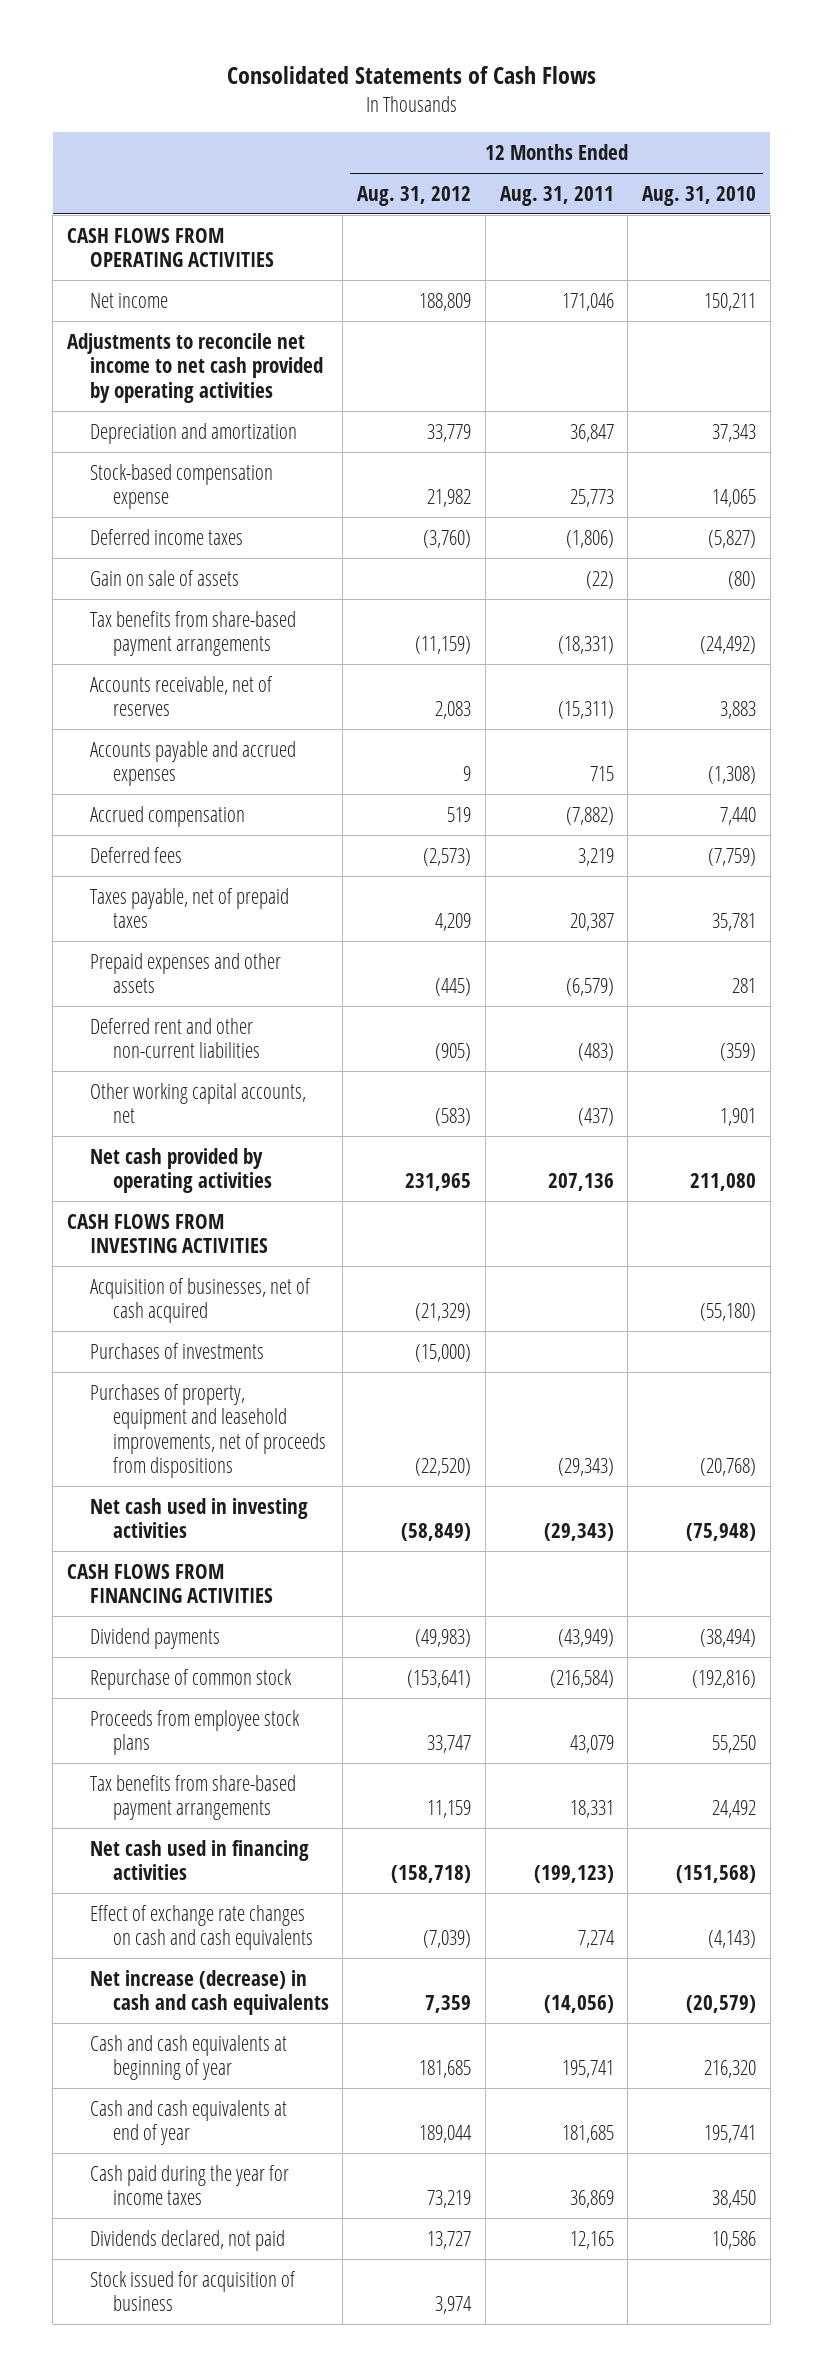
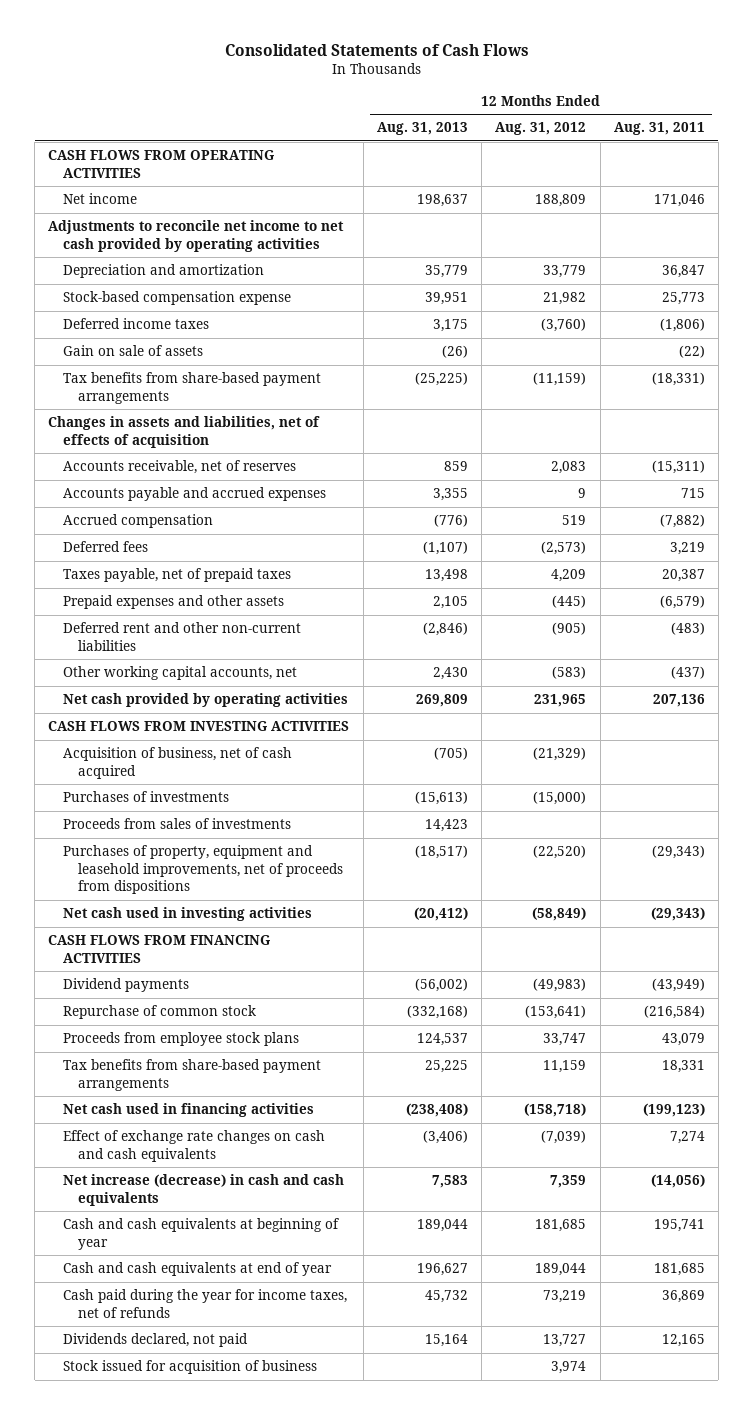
[642,185,757,206] Aug. 31, 2010 -> none
none -> [376,122,468,136] Aug. 31, 2013
none -> [48,416,321,448] Changes in assets and liabilities, net of effects of acquisition
[89,1277,311,1324] Acquisition of businesses, net of cash acquired -> [63,747,293,779] Acquisition of business, net of cash acquired
none -> [63,818,292,830] Proceeds from sales of investments
[89,2164,289,2206] Cash paid during the year for income taxes -> [63,1289,348,1318] Cash paid during the year for income taxes, net of refunds

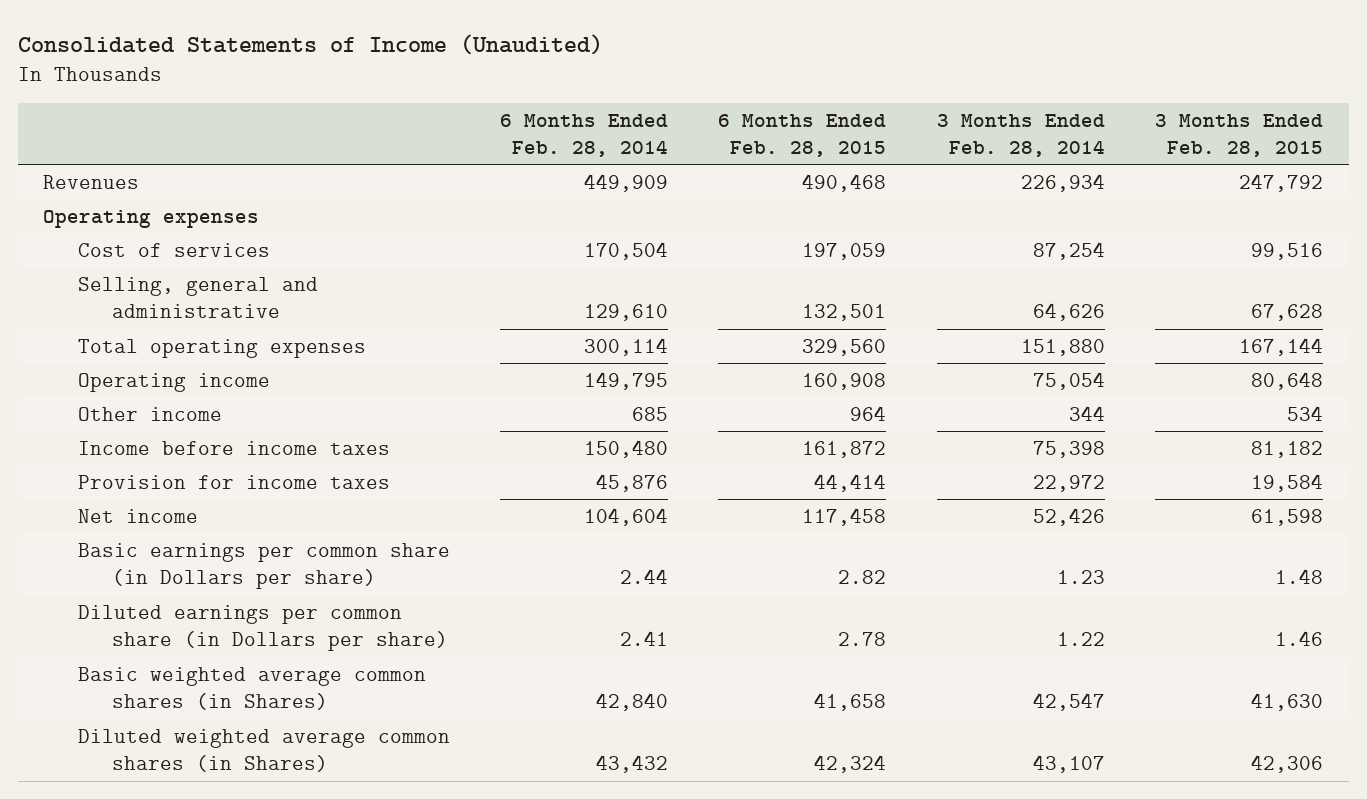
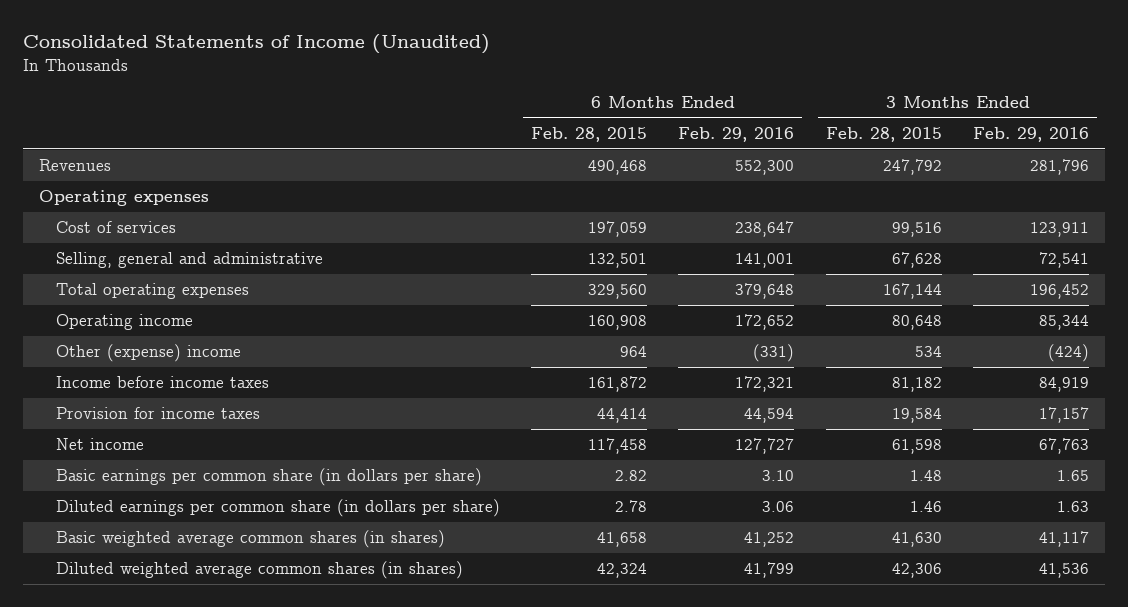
[500,113,669,157] 6 Months Ended Feb. 28, 2014 -> none
[936,113,1105,157] 3 Months Ended Feb. 28, 2014 -> none
none -> [678,127,795,143] Feb. 29, 2016
none -> [973,127,1090,143] Feb. 29, 2016
[77,406,222,421] Other income -> [55,344,241,363] Other (expense) income
[77,542,450,590] Basic earnings per common share (in Dollars per share) -> [55,468,482,487] Basic earnings per common share (in dollars per share)
[77,604,448,652] Diluted earnings per common share (in Dollars per share) -> [55,499,500,518] Diluted earnings per common share (in dollars per share)
[77,666,426,711] Basic weighted average common shares (in Shares) -> [55,530,445,549] Basic weighted average common shares (in shares)
[77,728,450,773] Diluted weighted average common shares (in Shares) -> [55,561,463,580] Diluted weighted average common shares (in shares)

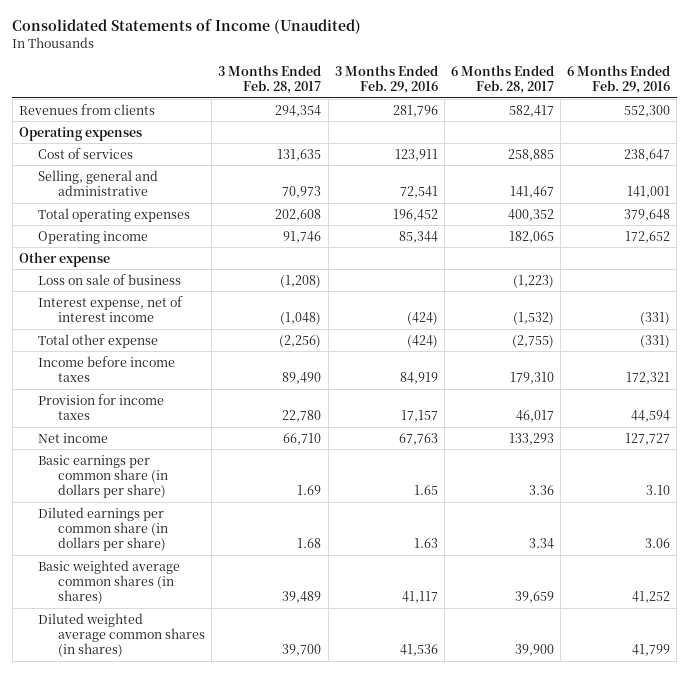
[531,127,648,143] Feb. 28, 2015 -> none
[825,127,942,143] Feb. 28, 2015 -> none
none -> [218,64,322,95] 3 Months Ended Feb. 28, 2017
none -> [450,64,554,95] 6 Months Ended Feb. 28, 2017
[38,159,111,172] Revenues -> [18,103,155,115] Revenues from clients
none -> [18,251,110,267] Other expense
none -> [38,273,182,285] Loss on sale of business
none -> [38,295,184,322] Interest expense, net of interest income
[55,344,241,363] Other (expense) income -> [38,333,159,348] Total other expense

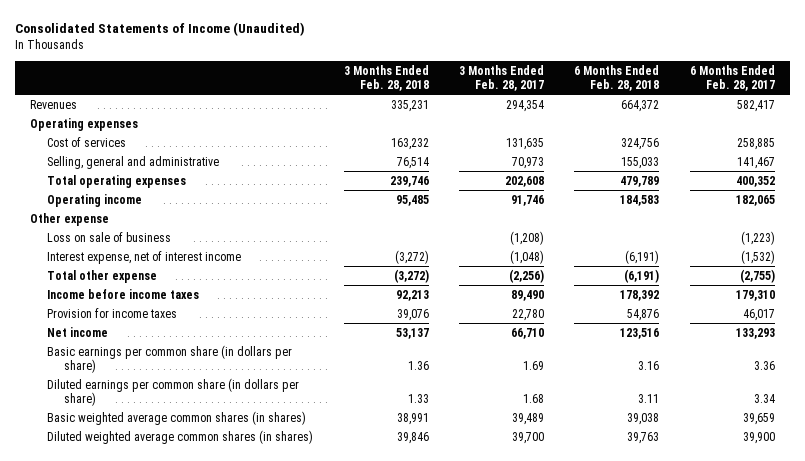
[334,64,438,95] 3 Months Ended Feb. 29, 2016 -> none
[567,64,671,95] 6 Months Ended Feb. 29, 2016 -> none
none -> [343,65,429,92] 3 Months Ended Feb. 28, 2018
none -> [574,65,660,92] 6 Months Ended Feb. 28, 2018
[18,103,155,115] Revenues from clients -> [30,99,78,109] Revenues

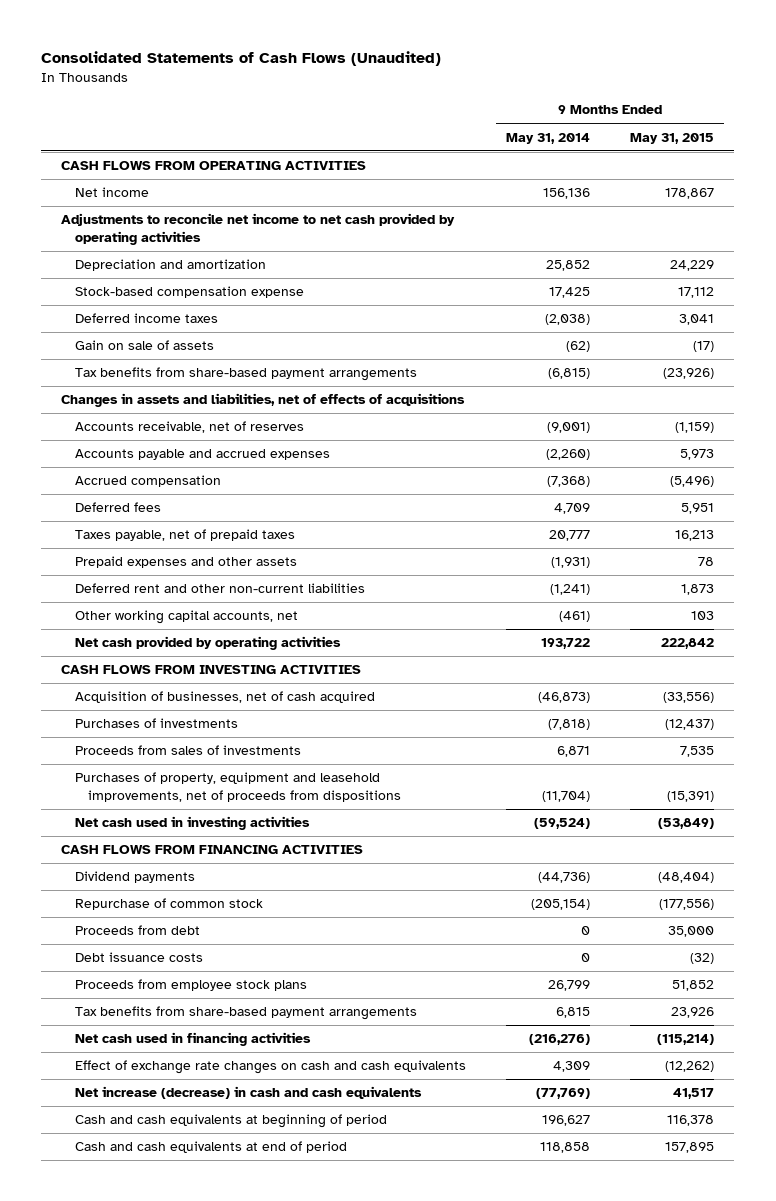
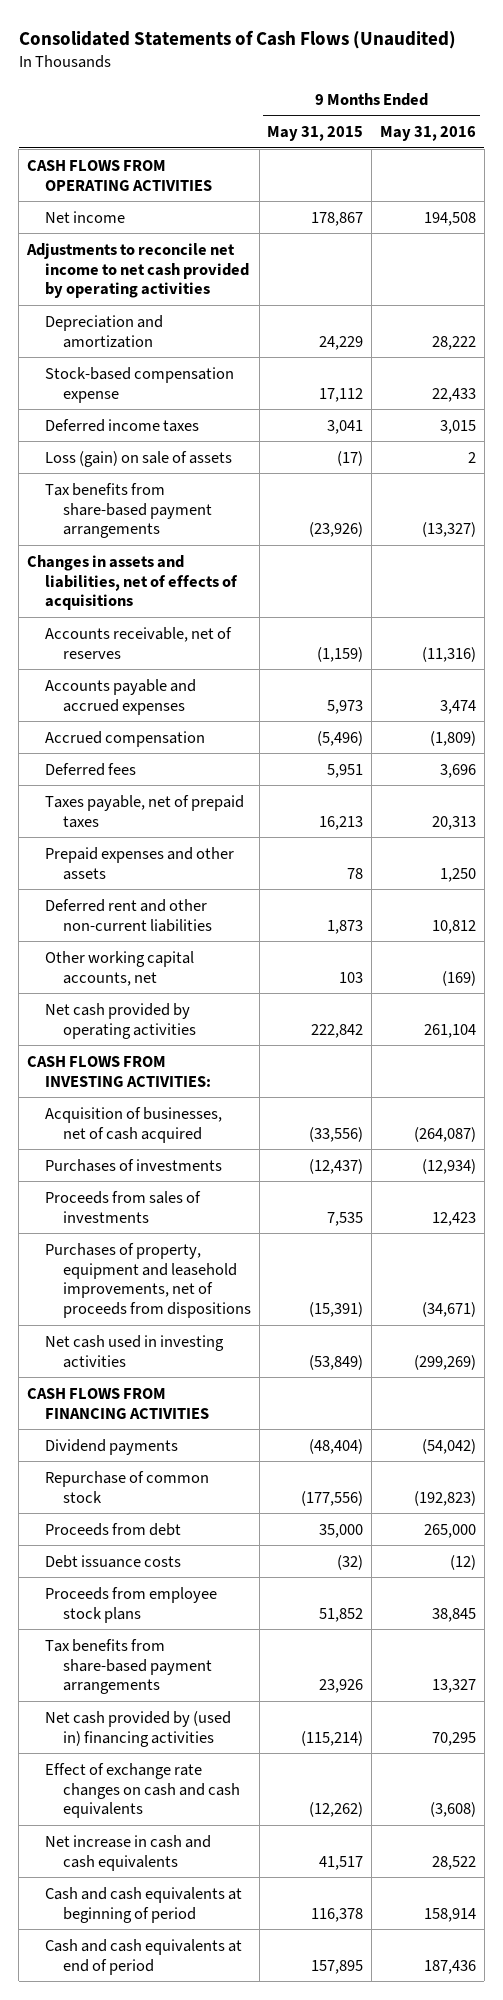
[505,132,590,144] May 31, 2014 -> none
none -> [380,126,477,142] May 31, 2016
[74,340,214,351] Gain on sale of assets -> [45,450,233,467] Loss (gain) on sale of assets
[61,665,362,675] CASH FLOWS FROM INVESTING ACTIVITIES -> [27,1055,212,1087] CASH FLOWS FROM INVESTING ACTIVITIES:
[74,1032,311,1047] Net cash used in financing activities -> [45,1710,232,1747] Net cash provided by (used in) financing activities
[74,1086,422,1100] Net increase (decrease) in cash and cash equivalents -> [45,1834,212,1871] Net increase in cash and cash equivalents

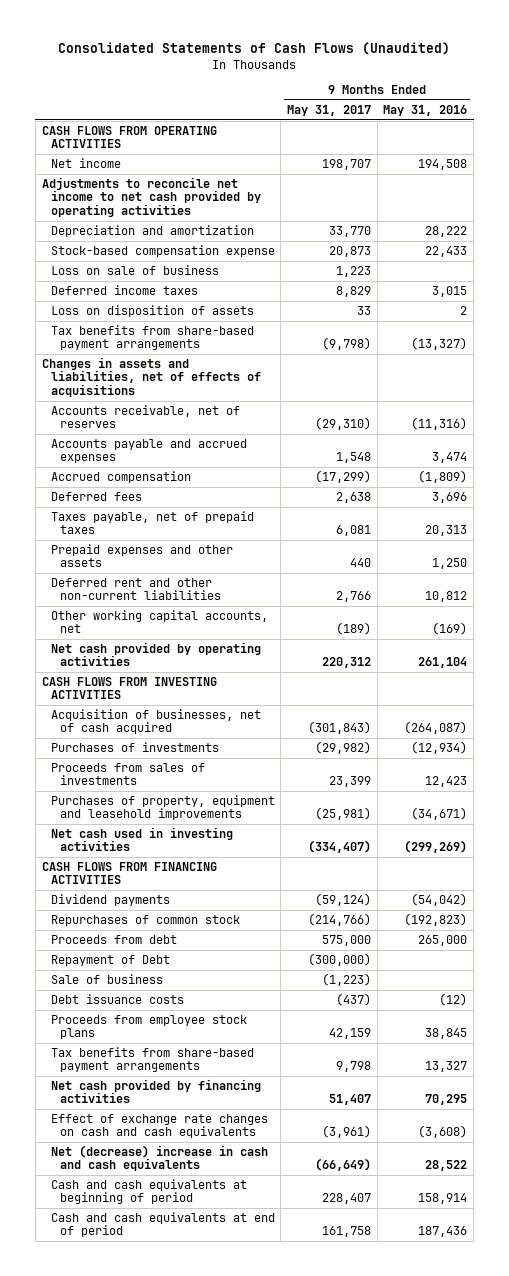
[267,126,364,142] May 31, 2015 -> none
none -> [287,104,372,116] May 31, 2017
none -> [50,265,219,276] Loss on sale of business
[45,450,233,467] Loss (gain) on sale of assets -> [50,305,254,318] Loss on disposition of assets
[27,1055,212,1087] CASH FLOWS FROM INVESTING ACTIVITIES: -> [41,677,217,700] CASH FLOWS FROM INVESTING ACTIVITIES
[45,1242,251,1319] Purchases of property, equipment and leasehold improvements, net of proceeds from dispositions -> [50,795,275,821] Purchases of property, equipment and leasehold improvements
[45,1470,210,1503] Repurchase of common stock -> [50,915,240,927] Repurchases of common stock
none -> [50,955,170,967] Repayment of Debt
none -> [50,974,163,985] Sale of business
[45,1710,232,1747] Net cash provided by (used in) financing activities -> [50,1079,261,1104] Net cash provided by financing activities
[45,1834,212,1871] Net increase in cash and cash equivalents -> [50,1145,268,1172] Net (decrease) increase in cash and cash equivalents

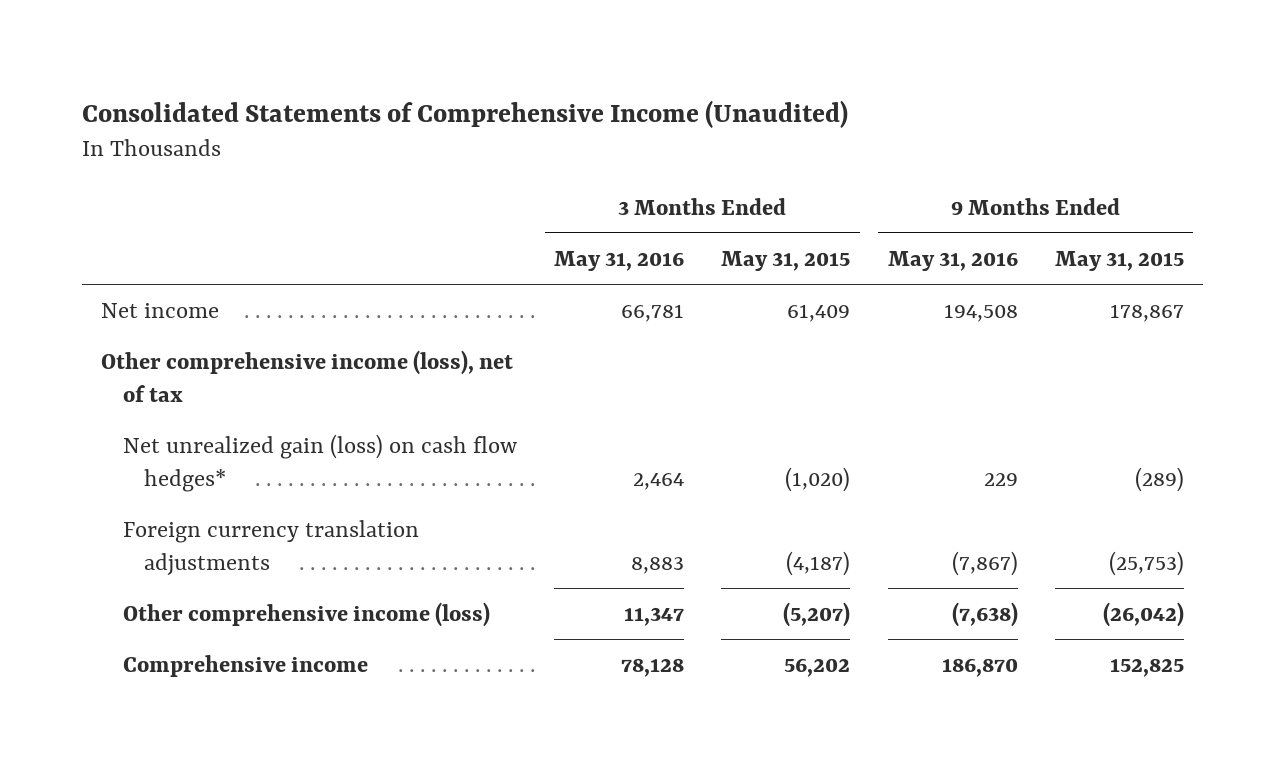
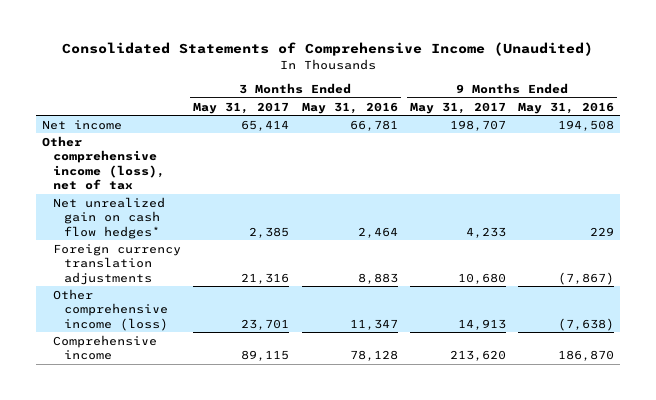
[721,250,851,271] May 31, 2015 -> none
[1054,250,1184,271] May 31, 2015 -> none
none -> [193,101,290,114] May 31, 2017
none -> [409,101,506,114] May 31, 2017
[122,433,517,492] Net unrealized gain (loss) on cash flow hedges* -> [52,196,165,239] Net unrealized gain on cash flow hedges*

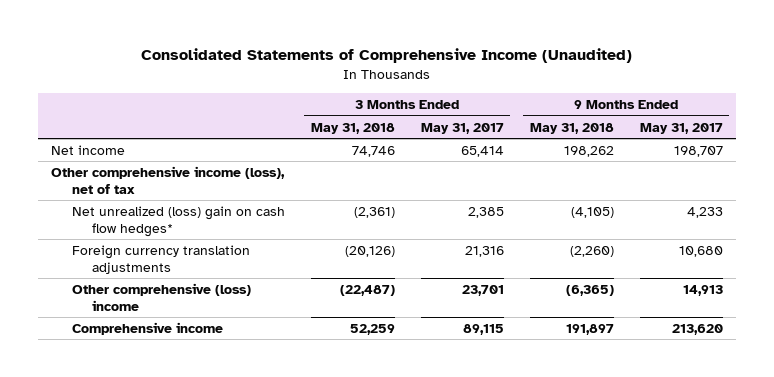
[301,101,398,114] May 31, 2016 -> none
[518,101,615,114] May 31, 2016 -> none
none -> [310,122,395,134] May 31, 2018
none -> [529,122,614,134] May 31, 2018
[52,196,165,239] Net unrealized gain on cash flow hedges* -> [71,206,285,237] Net unrealized (loss) gain on cash flow hedges*
[52,288,168,331] Other comprehensive income (loss) -> [71,283,251,311] Other comprehensive (loss) income

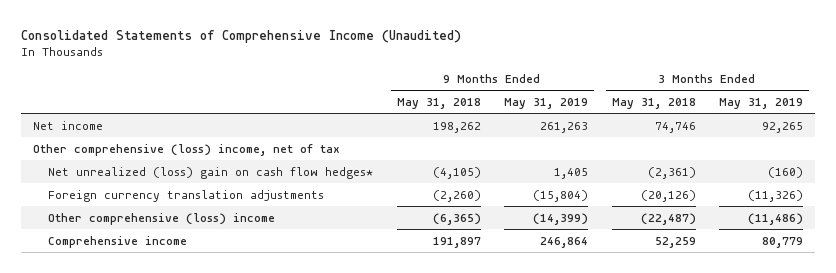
[420,122,504,134] May 31, 2017 -> none
[639,122,723,134] May 31, 2017 -> none
none -> [504,98,589,110] May 31, 2019
none -> [718,98,803,110] May 31, 2019
[51,166,286,194] Other comprehensive income (loss), net of tax -> [32,143,340,156] Other comprehensive (loss) income, net of tax

